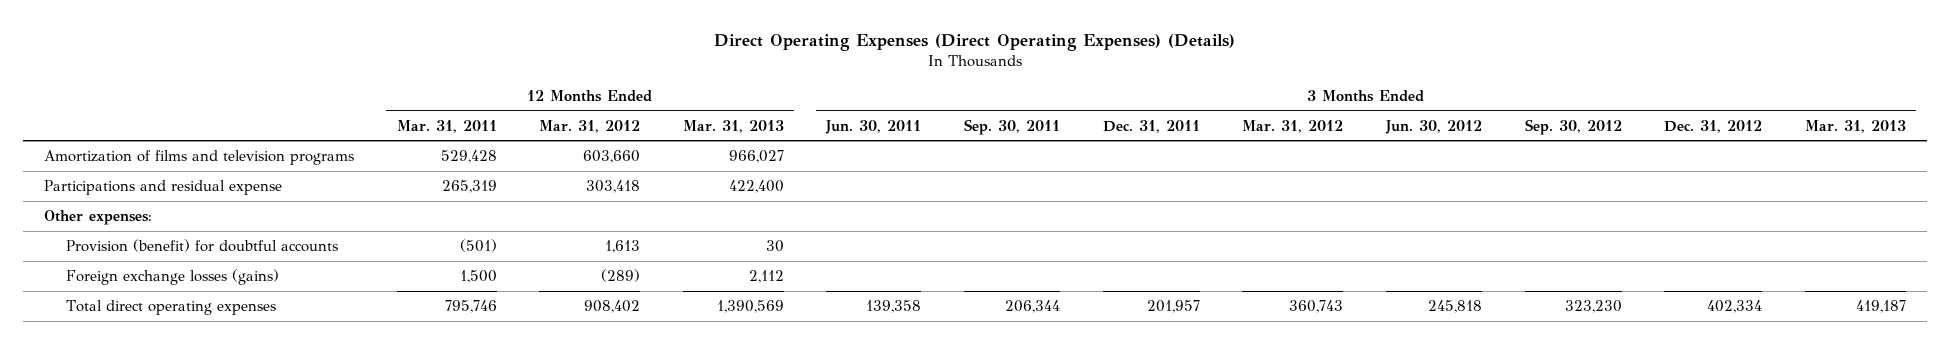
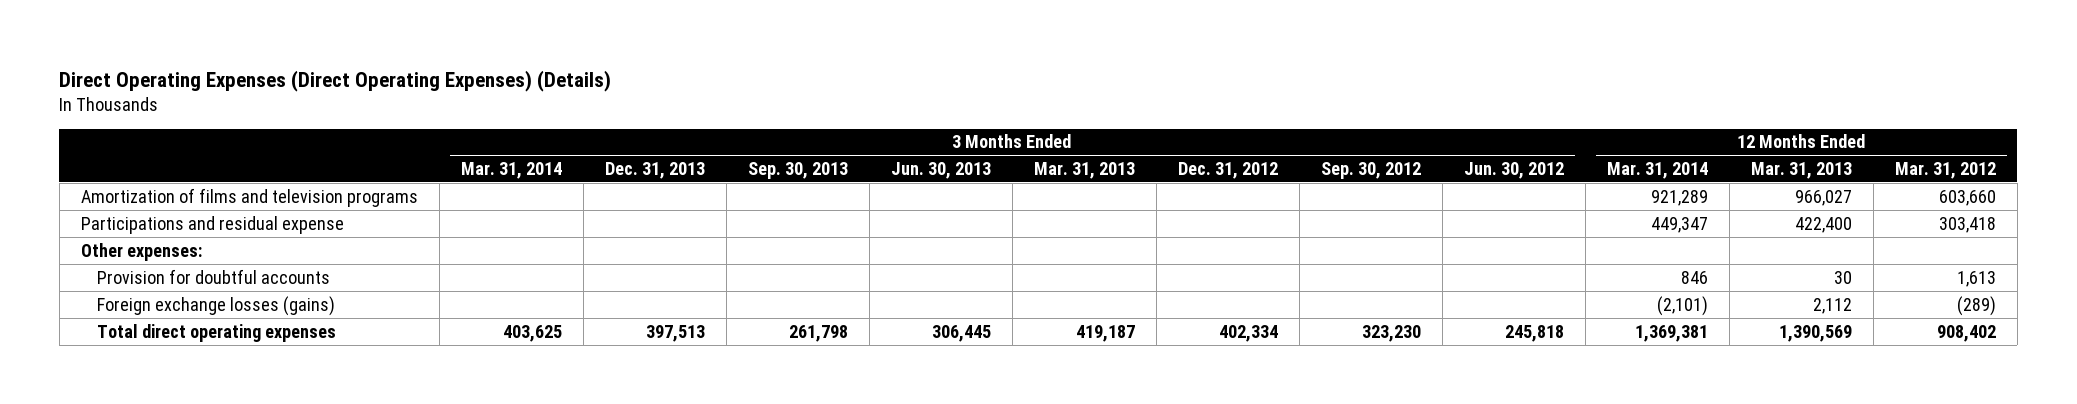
[396,119,497,133] Mar. 31, 2011 -> none
[825,119,922,134] Jun. 30, 2011 -> none
[964,118,1061,135] Sep. 30, 2011 -> none
[1102,119,1200,133] Dec. 31, 2011 -> none
[1242,119,1344,133] Mar. 31, 2012 -> none
none -> [460,161,562,179] Mar. 31, 2014
none -> [604,161,705,179] Dec. 31, 2013
none -> [747,161,848,179] Sep. 30, 2013
none -> [890,161,991,179] Jun. 30, 2013
none -> [1606,161,1708,179] Mar. 31, 2014
[66,238,339,252] Provision (benefit) for doubtful accounts -> [96,268,330,284] Provision for doubtful accounts

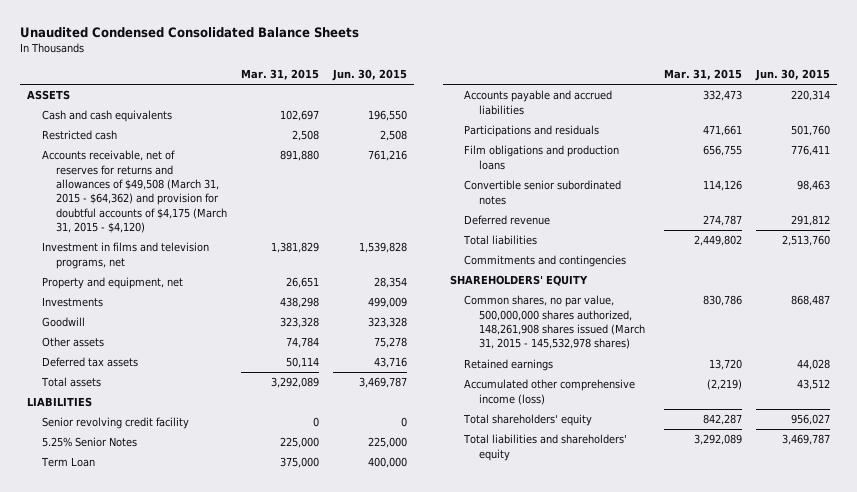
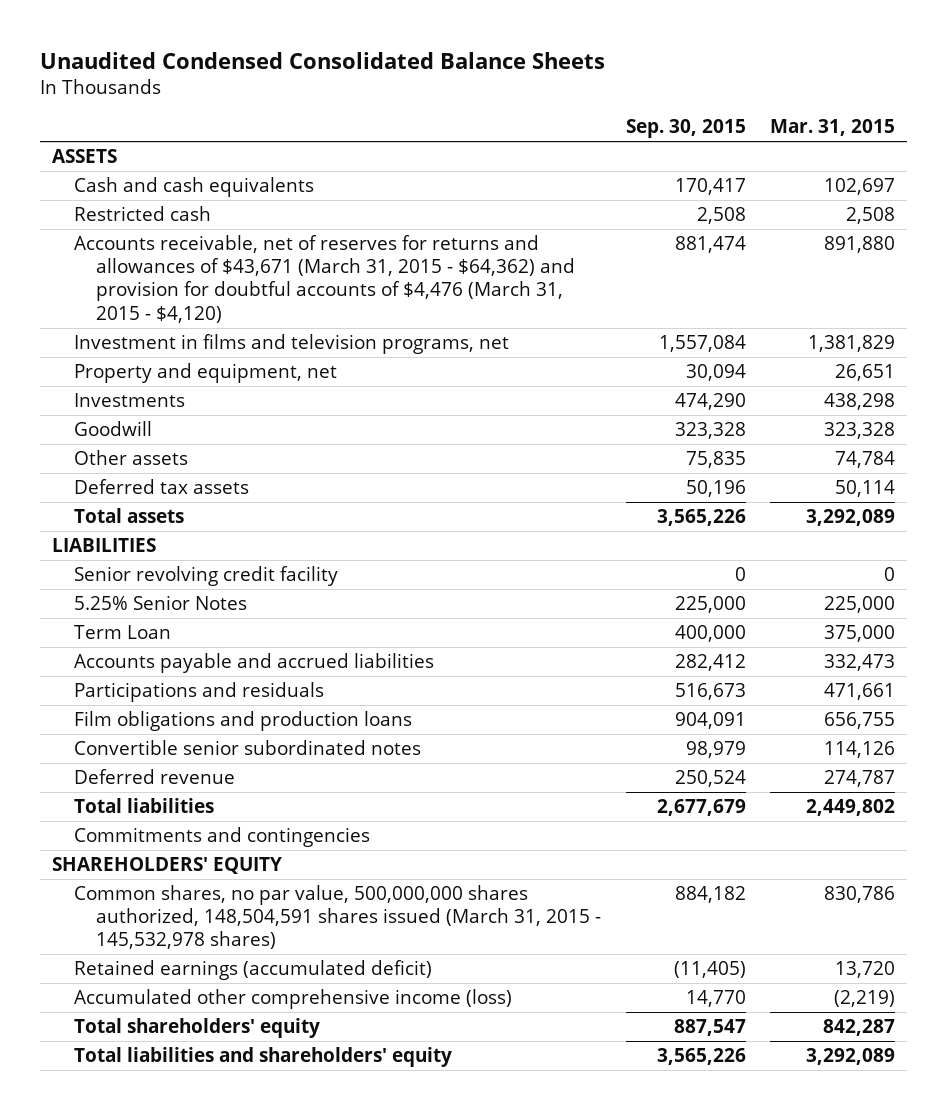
[332,68,408,81] Jun. 30, 2015 -> none
none -> [625,119,746,139] Sep. 30, 2015
[41,150,228,234] Accounts receivable, net of reserves for returns and allowances of $49,508 (March 31, 2015 - $64,362) and provision for doubtful accounts of $4,175 (March 31, 2015 - $4,120) -> [74,235,576,323] Accounts receivable, net of reserves for returns and allowances of $43,671 (March 31, 2015 - $64,362) and provision for doubtful accounts of $4,476 (March 31, 2015 - $4,120)
[464,295,646,350] Common shares, no par value, 500,000,000 shares authorized, 148,261,908 shares issued (March 31, 2015 - 145,532,978 shares) -> [74,885,602,950] Common shares, no par value, 500,000,000 shares authorized, 148,504,591 shares issued (March 31, 2015 - 145,532,978 shares)
[464,359,554,372] Retained earnings -> [74,960,433,981] Retained earnings (accumulated deficit)

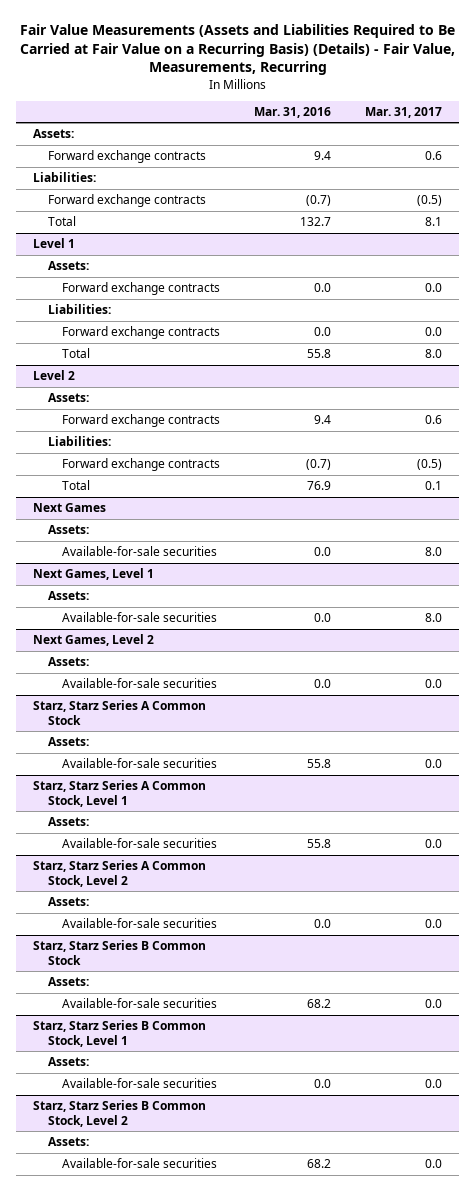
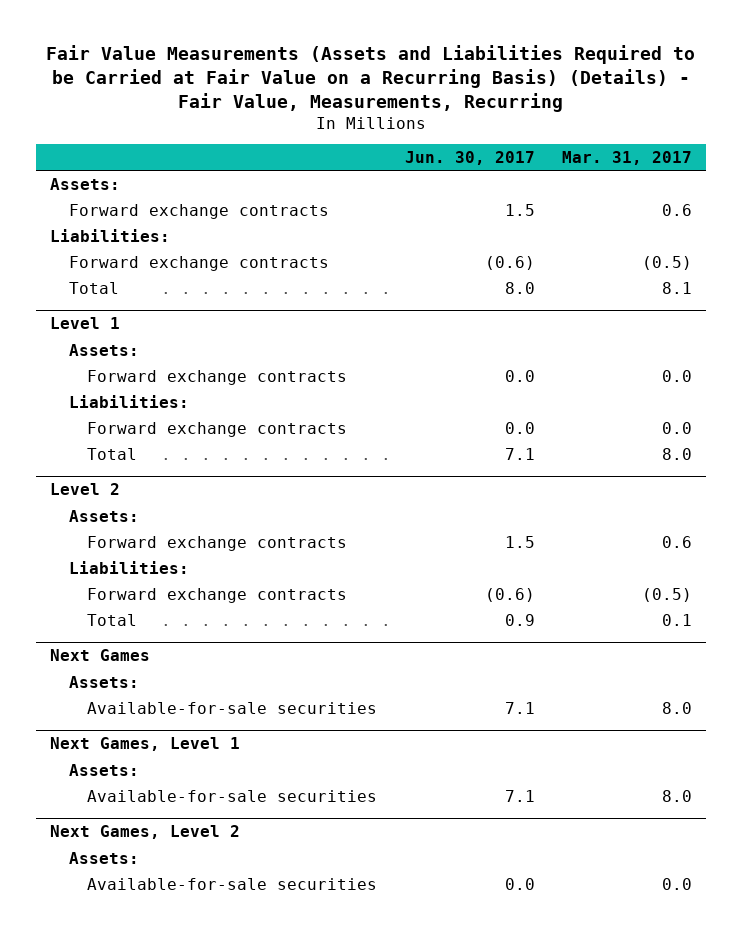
[19,24,455,76] Fair Value Measurements (Assets and Liabilities Required to Be Carried at Fair Value on a Recurring Basis) (Details) - Fair Value, Measurements, Recurring -> [45,45,695,112] Fair Value Measurements (Assets and Liabilities Required to be Carried at Fair Value on a Recurring Basis) (Details) - Fair Value, Measurements, Recurring
[253,106,331,118] Mar. 31, 2016 -> none
none -> [404,150,535,165] Jun. 30, 2017
[33,700,207,725] Starz, Starz Series A Common Stock -> none
[47,737,89,747] Assets: -> none
[61,758,217,769] Available-for-sale securities -> none
[33,780,207,807] Starz, Starz Series A Common Stock, Level 1 -> none
[47,817,89,827] Assets: -> none
[61,838,217,849] Available-for-sale securities -> none
[33,860,207,887] Starz, Starz Series A Common Stock, Level 2 -> none
[47,897,89,907] Assets: -> none
[61,918,217,929] Available-for-sale securities -> none
[33,940,207,965] Starz, Starz Series B Common Stock -> none
[47,977,89,987] Assets: -> none
[61,998,217,1009] Available-for-sale securities -> none
[33,1020,207,1047] Starz, Starz Series B Common Stock, Level 1 -> none
[47,1057,89,1067] Assets: -> none
[61,1078,217,1089] Available-for-sale securities -> none
[33,1100,207,1127] Starz, Starz Series B Common Stock, Level 2 -> none
[47,1137,89,1147] Assets: -> none
[61,1158,217,1169] Available-for-sale securities -> none

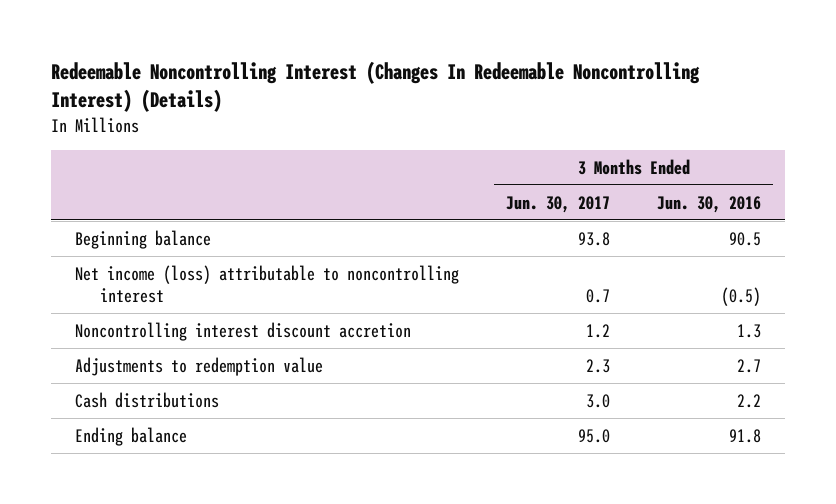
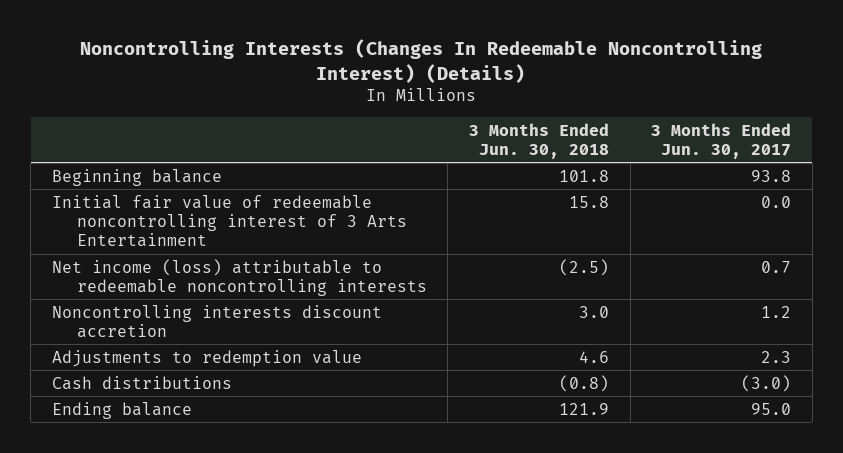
[50,61,700,113] Redeemable Noncontrolling Interest (Changes In Redeemable Noncontrolling Interest) (Details) -> [80,39,763,83] Noncontrolling Interests (Changes In Redeemable Noncontrolling Interest) (Details)
[657,195,762,213] Jun. 30, 2016 -> none
none -> [468,122,609,159] 3 Months Ended Jun. 30, 2018
none -> [51,194,407,248] Initial fair value of redeemable noncontrolling interest of 3 Arts Entertainment
[74,264,459,303] Net income (loss) attributable to noncontrolling interest -> [51,258,427,296] Net income (loss) attributable to redeemable noncontrolling interests
[74,321,411,341] Noncontrolling interest discount accretion -> [51,304,382,338] Noncontrolling interests discount accretion
[586,393,611,408] 3.0 -> [741,374,792,392] (3.0)

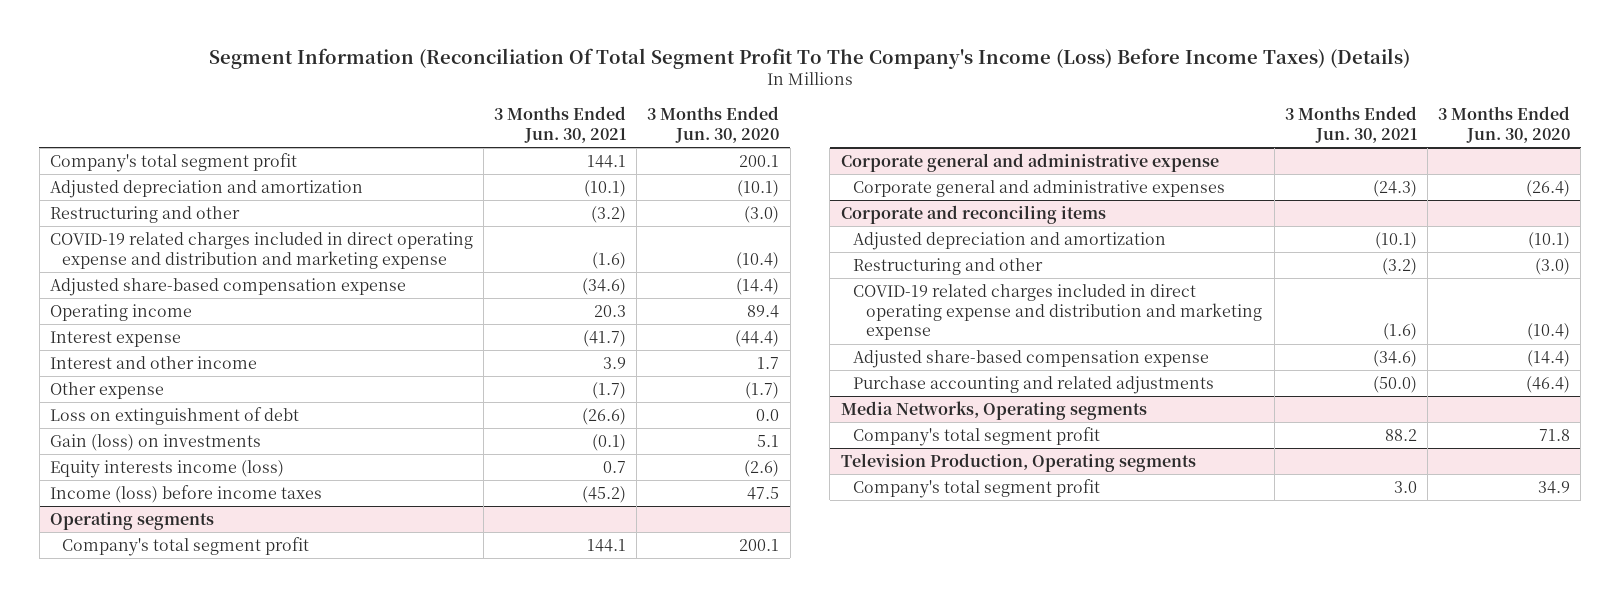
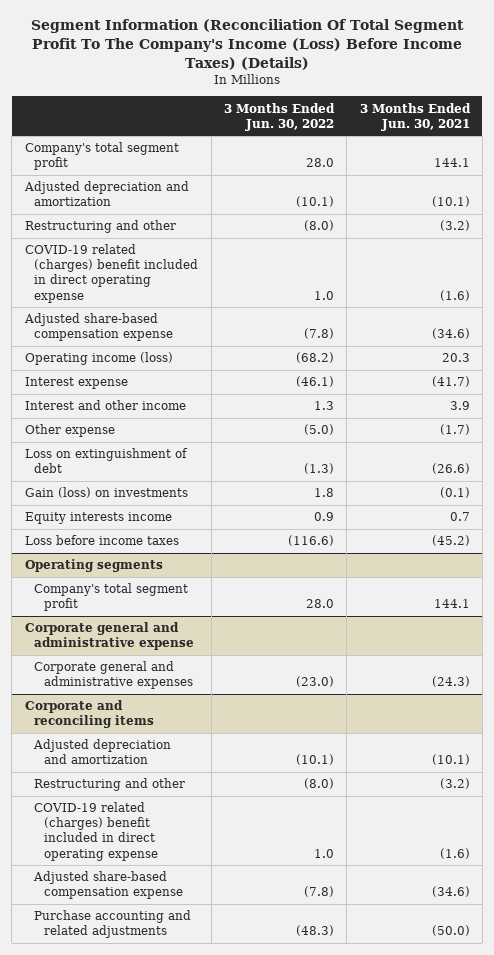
[647,105,780,143] 3 Months Ended Jun. 30, 2020 -> none
none -> [223,102,335,131] 3 Months Ended Jun. 30, 2022
[49,231,473,269] COVID-19 related charges included in direct operating expense and distribution and marketing expense -> [24,244,199,303] COVID-19 related (charges) benefit included in direct operating expense
[49,303,192,321] Operating income -> [24,352,173,366] Operating income (loss)
[49,459,284,478] Equity interests income (loss) -> [24,512,172,525] Equity interests income
[49,484,322,503] Income (loss) before income taxes -> [24,535,179,546] Loss before income taxes
[853,283,1263,341] COVID-19 related charges included in direct operating expense and distribution and marketing expense -> [34,802,158,861] COVID-19 related (charges) benefit included in direct operating expense
[840,400,1147,420] Media Networks, Operating segments -> none
[853,426,1101,446] Company's total segment profit -> none
[840,452,1196,472] Television Production, Operating segments -> none
[853,478,1101,498] Company's total segment profit -> none

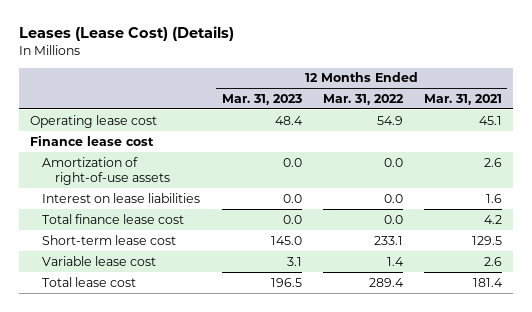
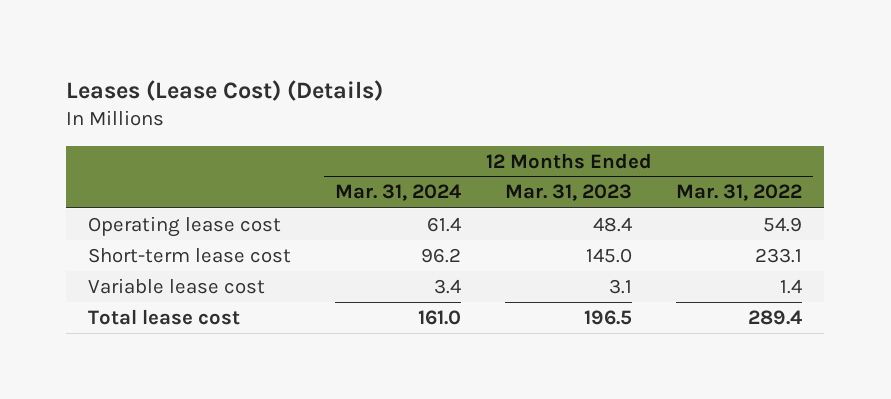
[423,93,502,105] Mar. 31, 2021 -> none
none -> [335,184,462,202] Mar. 31, 2024
[29,134,154,146] Finance lease cost -> none
[42,156,171,185] Amortization of right-of-use assets -> none
[42,192,201,203] Interest on lease liabilities -> none
[42,213,185,224] Total finance lease cost -> none

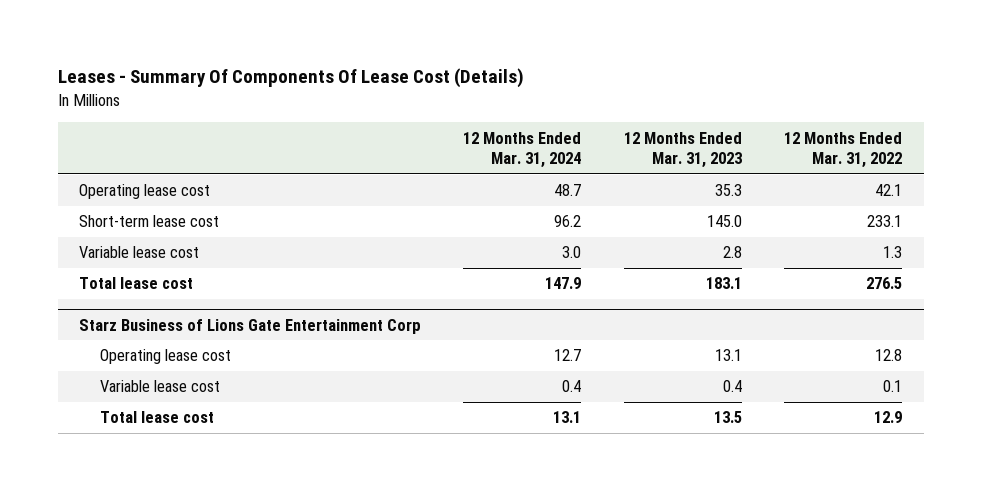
[66,79,384,101] Leases (Lease Cost) (Details) -> [57,68,524,89] Leases - Summary Of Components Of Lease Cost (Details)
[427,216,462,232] 61.4 -> [554,184,582,197] 48.7
[593,216,633,232] 48.4 -> [714,184,742,197] 35.3
[763,216,803,232] 54.9 -> [875,184,903,197] 42.1
[434,278,462,294] 3.4 -> [562,246,582,259] 3.0
[609,278,633,294] 3.1 -> [722,246,742,259] 2.8
[780,278,803,294] 1.4 -> [883,246,903,259] 1.3
[418,309,462,325] 161.0 -> [545,277,582,290] 147.9
[584,309,633,325] 196.5 -> [705,277,742,290] 183.1
[748,309,803,325] 289.4 -> [866,277,903,290] 276.5
none -> [78,318,421,334] Starz Business of Lions Gate Entertainment Corp
none -> [99,349,231,365] Operating lease cost
none -> [99,380,220,393] Variable lease cost
none -> [99,411,214,424] Total lease cost

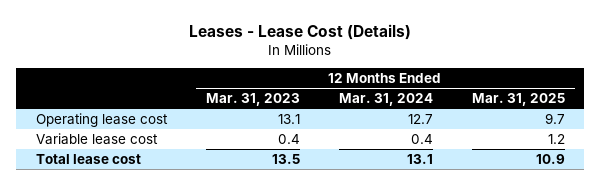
[57,68,524,89] Leases - Summary Of Components Of Lease Cost (Details) -> [189,23,412,40] Leases - Lease Cost (Details)
[784,131,903,169] 12 Months Ended Mar. 31, 2022 -> none
none -> [471,93,565,107] Mar. 31, 2025
[78,184,210,200] Operating lease cost -> none
[78,215,219,228] Short-term lease cost -> none
[78,246,199,259] Variable lease cost -> none
[78,277,193,290] Total lease cost -> none
[78,318,421,334] Starz Business of Lions Gate Entertainment Corp -> none

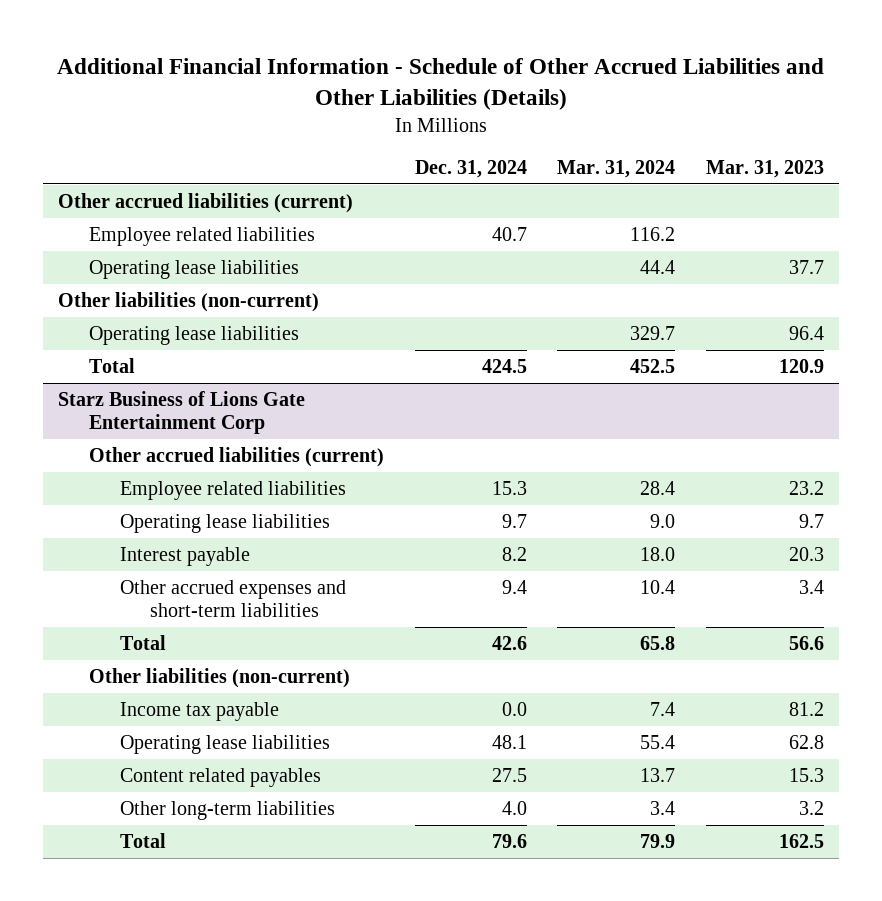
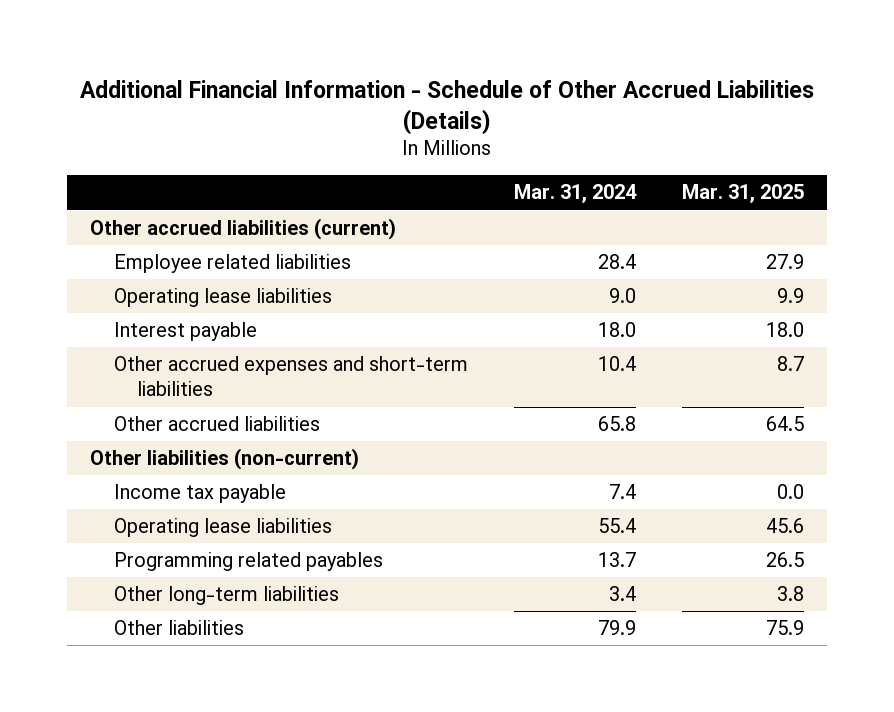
[57,57,825,110] Additional Financial Information - Schedule of Other Accrued Liabilities and Other Liabilities (Details) -> [80,79,815,135] Additional Financial Information - Schedule of Other Accrued Liabilities (Details)
[414,160,527,179] Dec. 31, 2024 -> none
[705,160,824,179] Mar. 31, 2023 -> none
none -> [681,184,804,204] Mar. 31, 2025
[89,226,316,246] Employee related liabilities -> none
[89,259,300,279] Operating lease liabilities -> none
[58,291,320,312] Other liabilities (non-current) -> none
[89,325,300,345] Operating lease liabilities -> none
[89,357,136,373] Total -> none
[58,390,306,435] Starz Business of Lions Gate Entertainment Corp -> none
[89,446,385,467] Other accrued liabilities (current) -> none
[119,634,166,650] Total -> [113,416,320,432] Other accrued liabilities
[119,767,321,787] Content related payables -> [113,552,383,572] Programming related payables
[119,832,166,848] Total -> [113,620,244,636] Other liabilities

